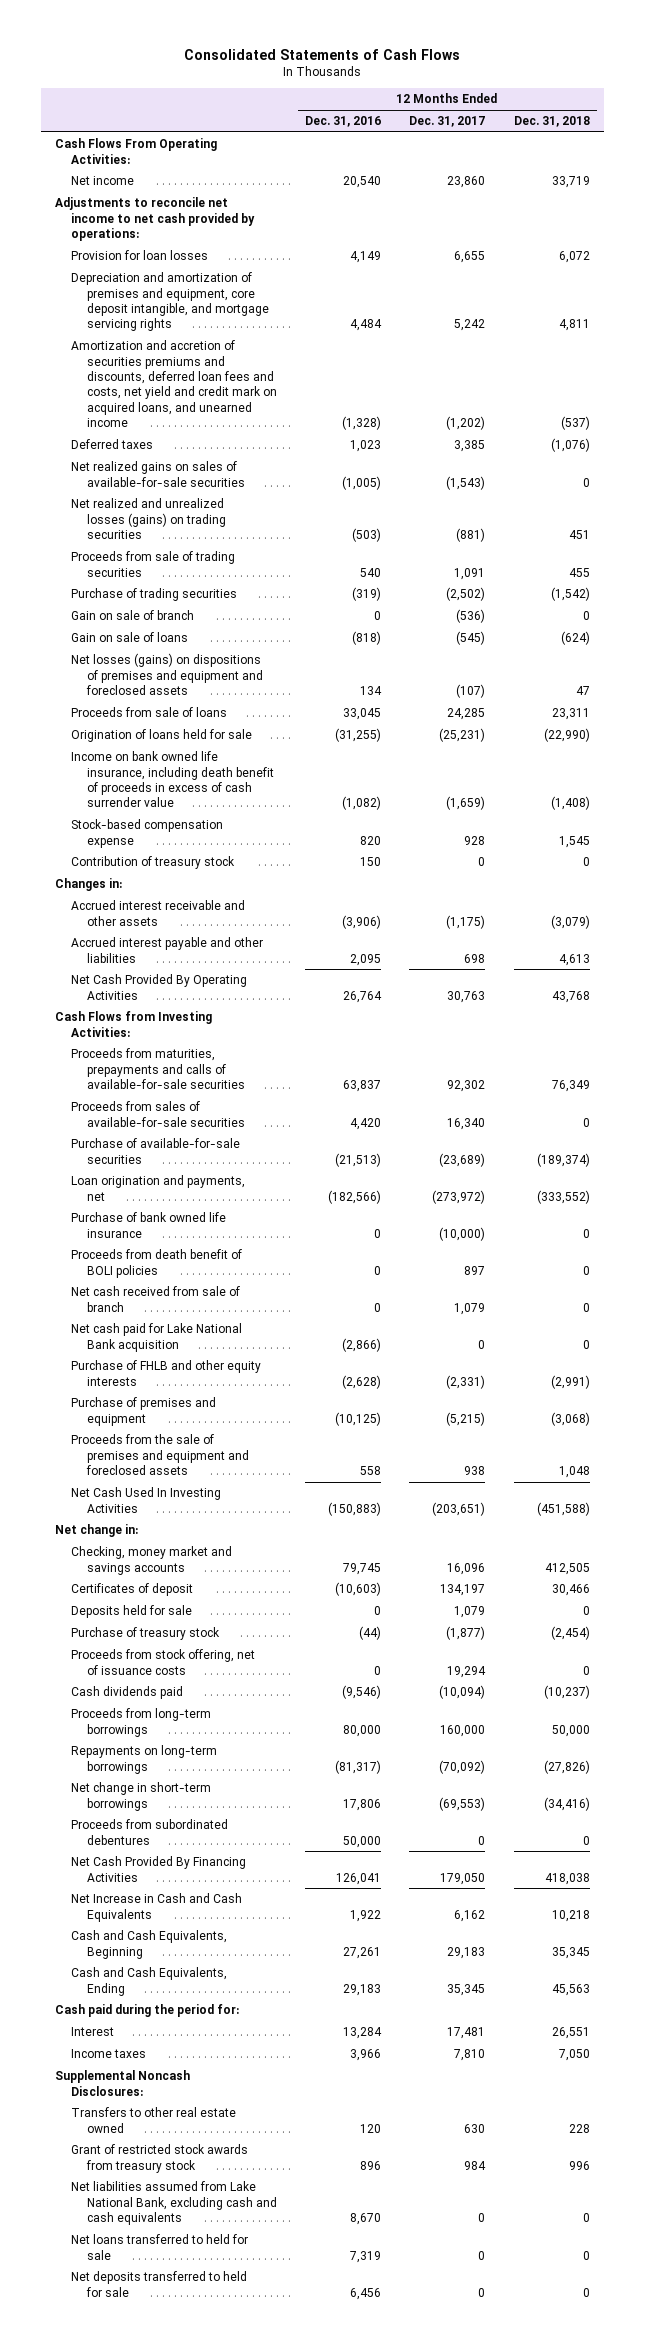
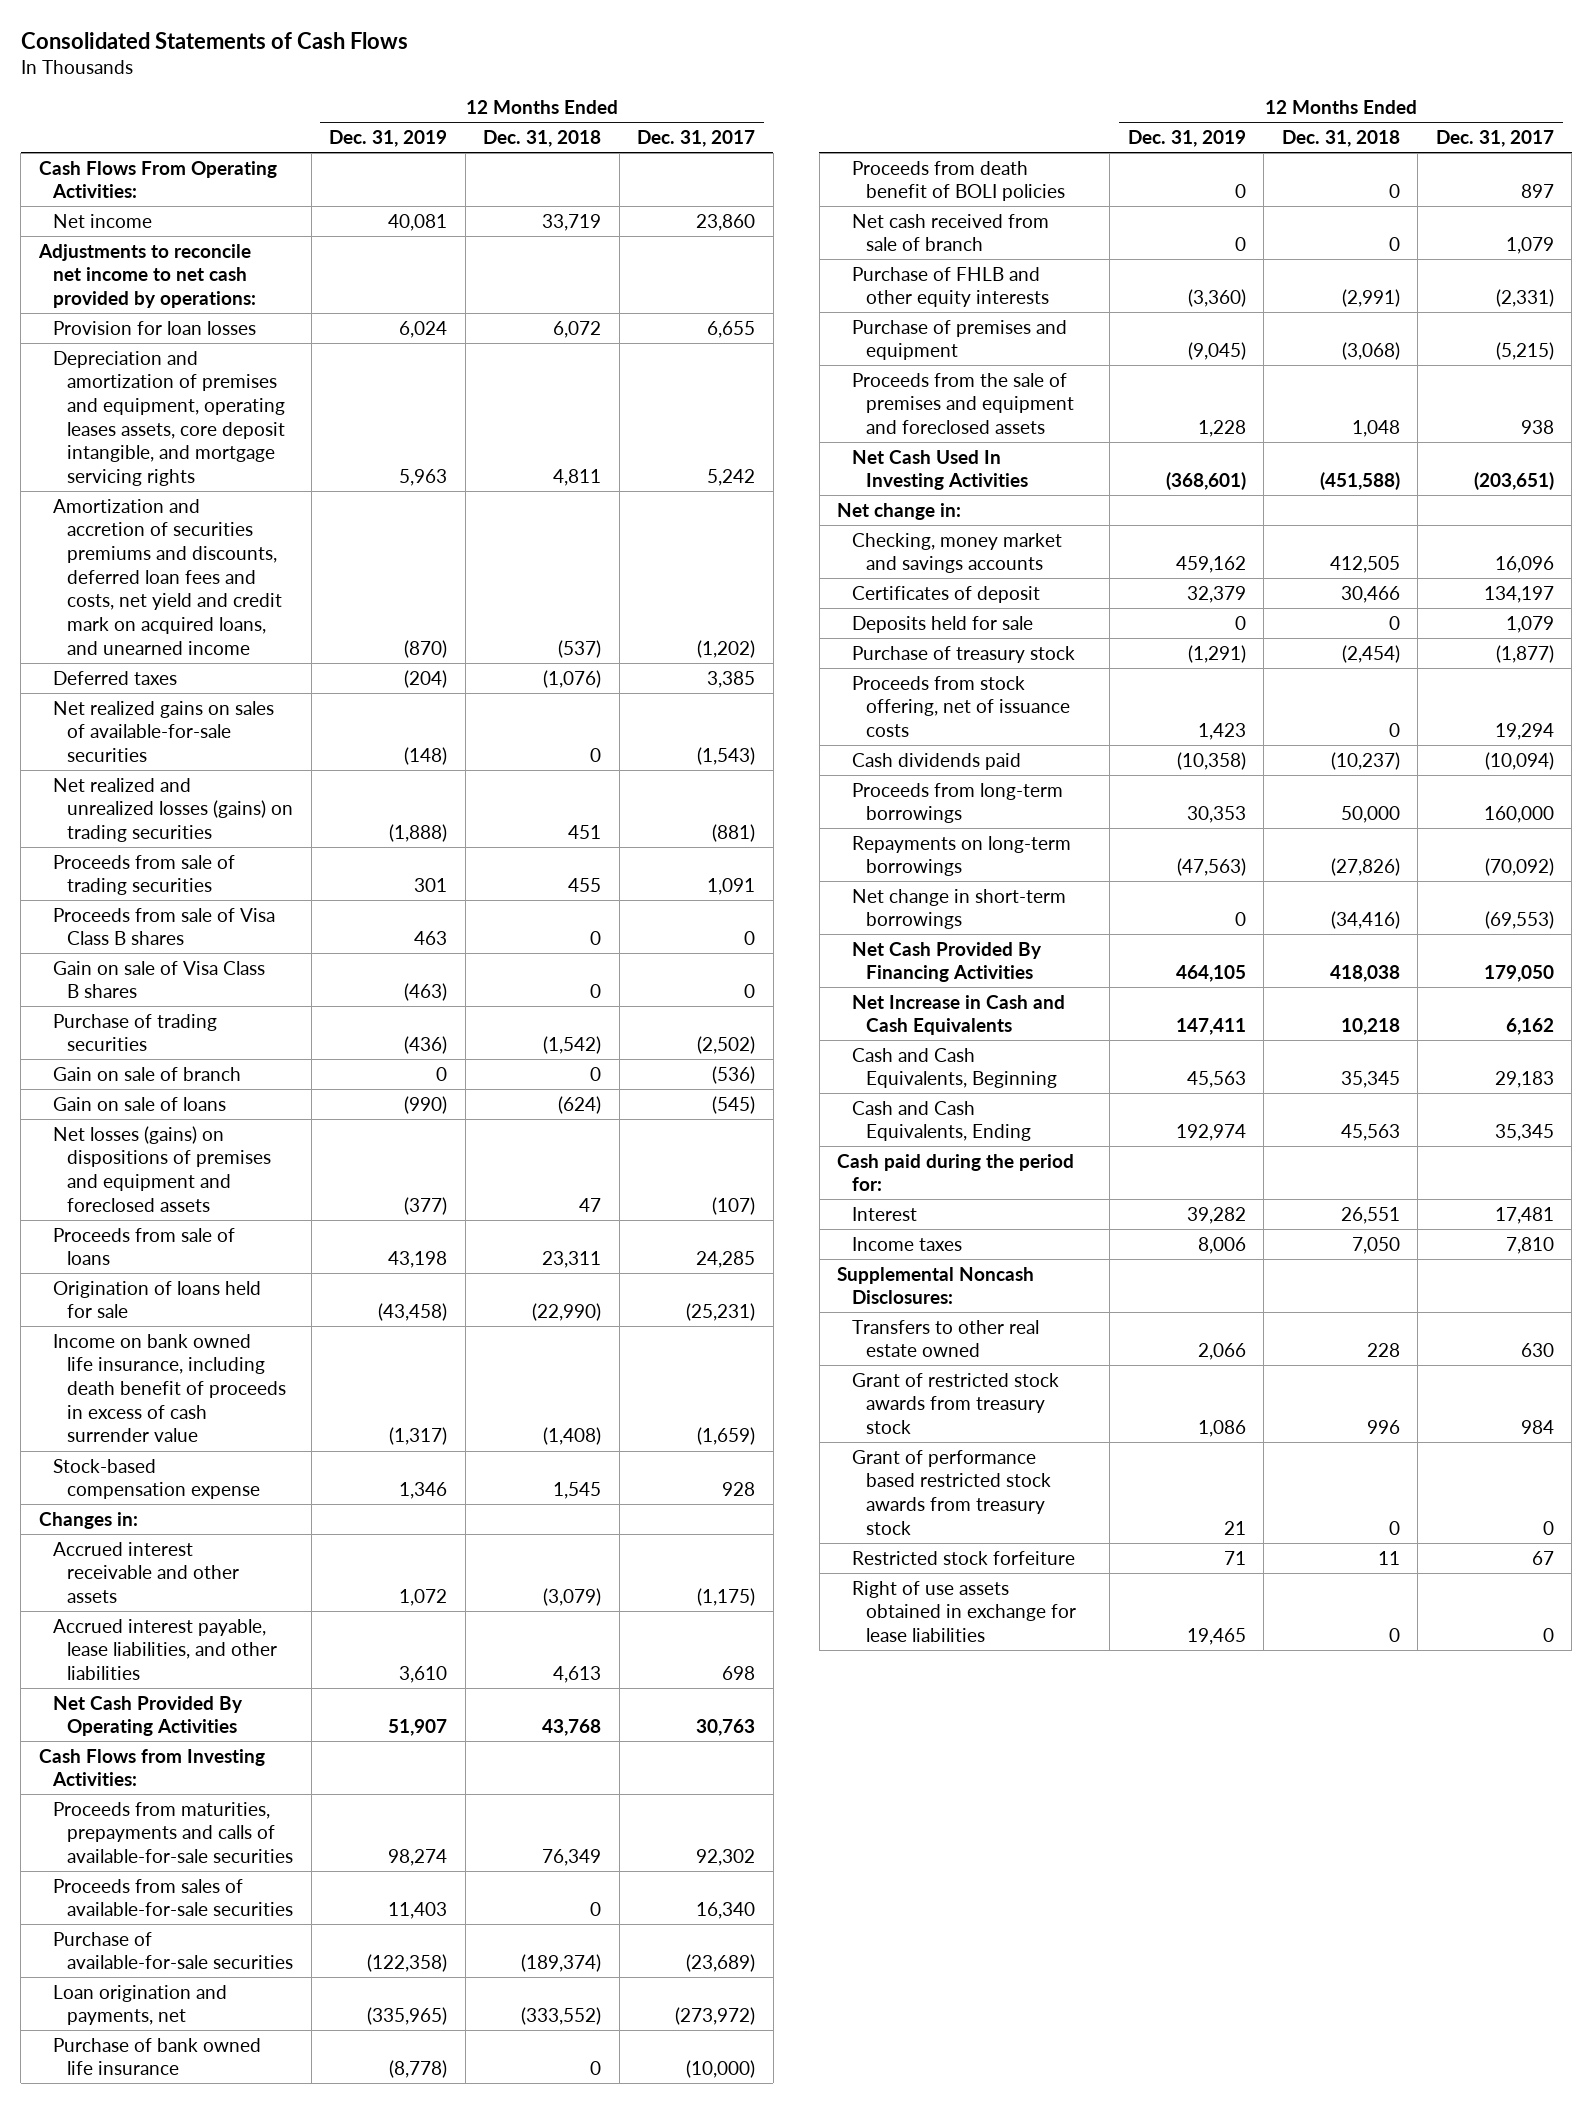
[305,116,382,128] Dec. 31, 2016 -> none
none -> [329,130,448,148] Dec. 31, 2019
[70,272,269,332] Depreciation and amortization of premises and equipment, core deposit intangible, and mortgage servicing rights -> [52,350,286,487] Depreciation and amortization of premises and equipment, operating leases assets, core deposit intangible, and mortgage servicing rights
none -> [52,907,275,946] Proceeds from sale of Visa Class B shares
none -> [52,960,265,999] Gain on sale of Visa Class B shares
[70,856,235,870] Contribution of treasury stock -> none
[70,937,263,963] Accrued interest payable and other liabilities -> [52,1618,278,1680] Accrued interest payable, lease liabilities, and other liabilities
[70,1323,242,1352] Net cash paid for Lake National Bank acquisition -> none
[70,1819,228,1845] Proceeds from subordinated debentures -> none
[70,2181,277,2225] Net liabilities assumed from Lake National Bank, excluding cash and cash equivalents -> none
[70,2234,248,2260] Net loans transferred to held for sale -> none
[70,2271,247,2297] Net deposits transferred to held for sale -> none
none -> [851,1449,1051,1535] Grant of performance based restricted stock awards from treasury stock
none -> [851,1550,1075,1565] Restricted stock forfeiture
none -> [851,1580,1076,1642] Right of use assets obtained in exchange for lease liabilities

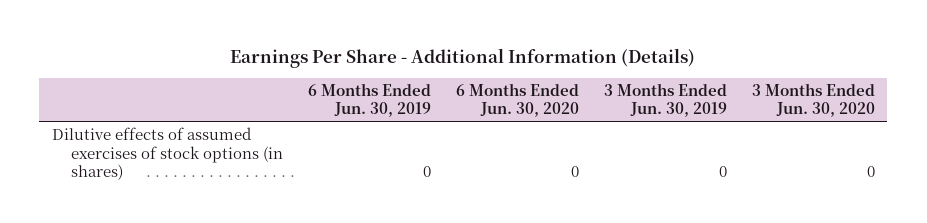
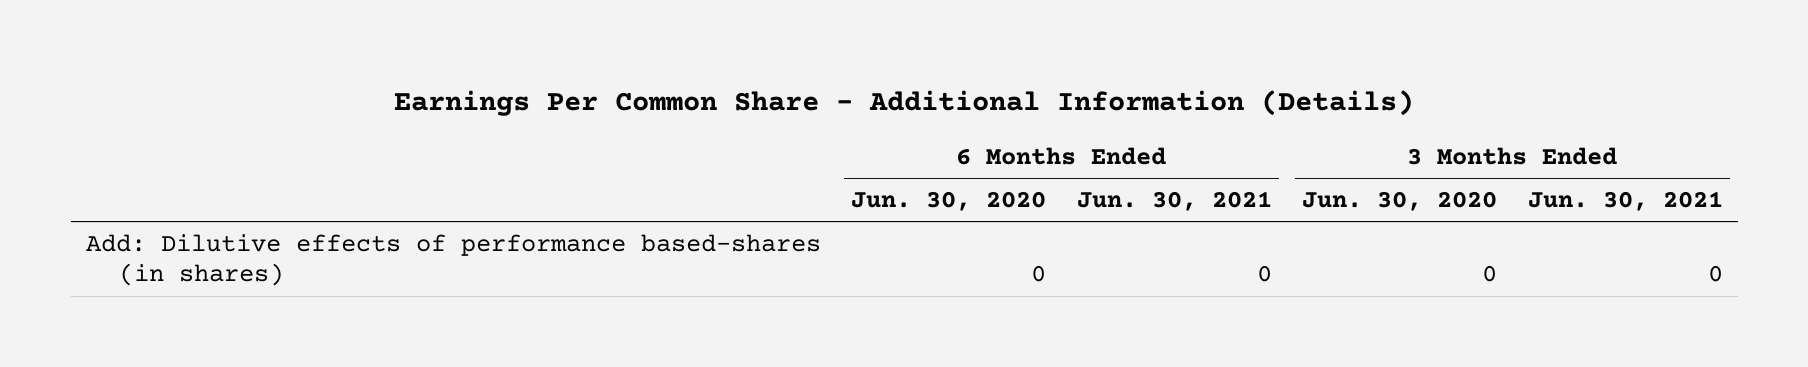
[230,47,696,68] Earnings Per Share - Additional Information (Details) -> [394,89,1415,116] Earnings Per Common Share - Additional Information (Details)
[307,82,431,118] 6 Months Ended Jun. 30, 2019 -> none
[603,82,727,118] 3 Months Ended Jun. 30, 2019 -> none
none -> [1076,191,1272,212] Jun. 30, 2021
none -> [1527,191,1723,212] Jun. 30, 2021
[51,127,283,181] Dilutive effects of assumed exercises of stock options (in shares) -> [85,233,821,287] Add: Dilutive effects of performance based-shares (in shares)

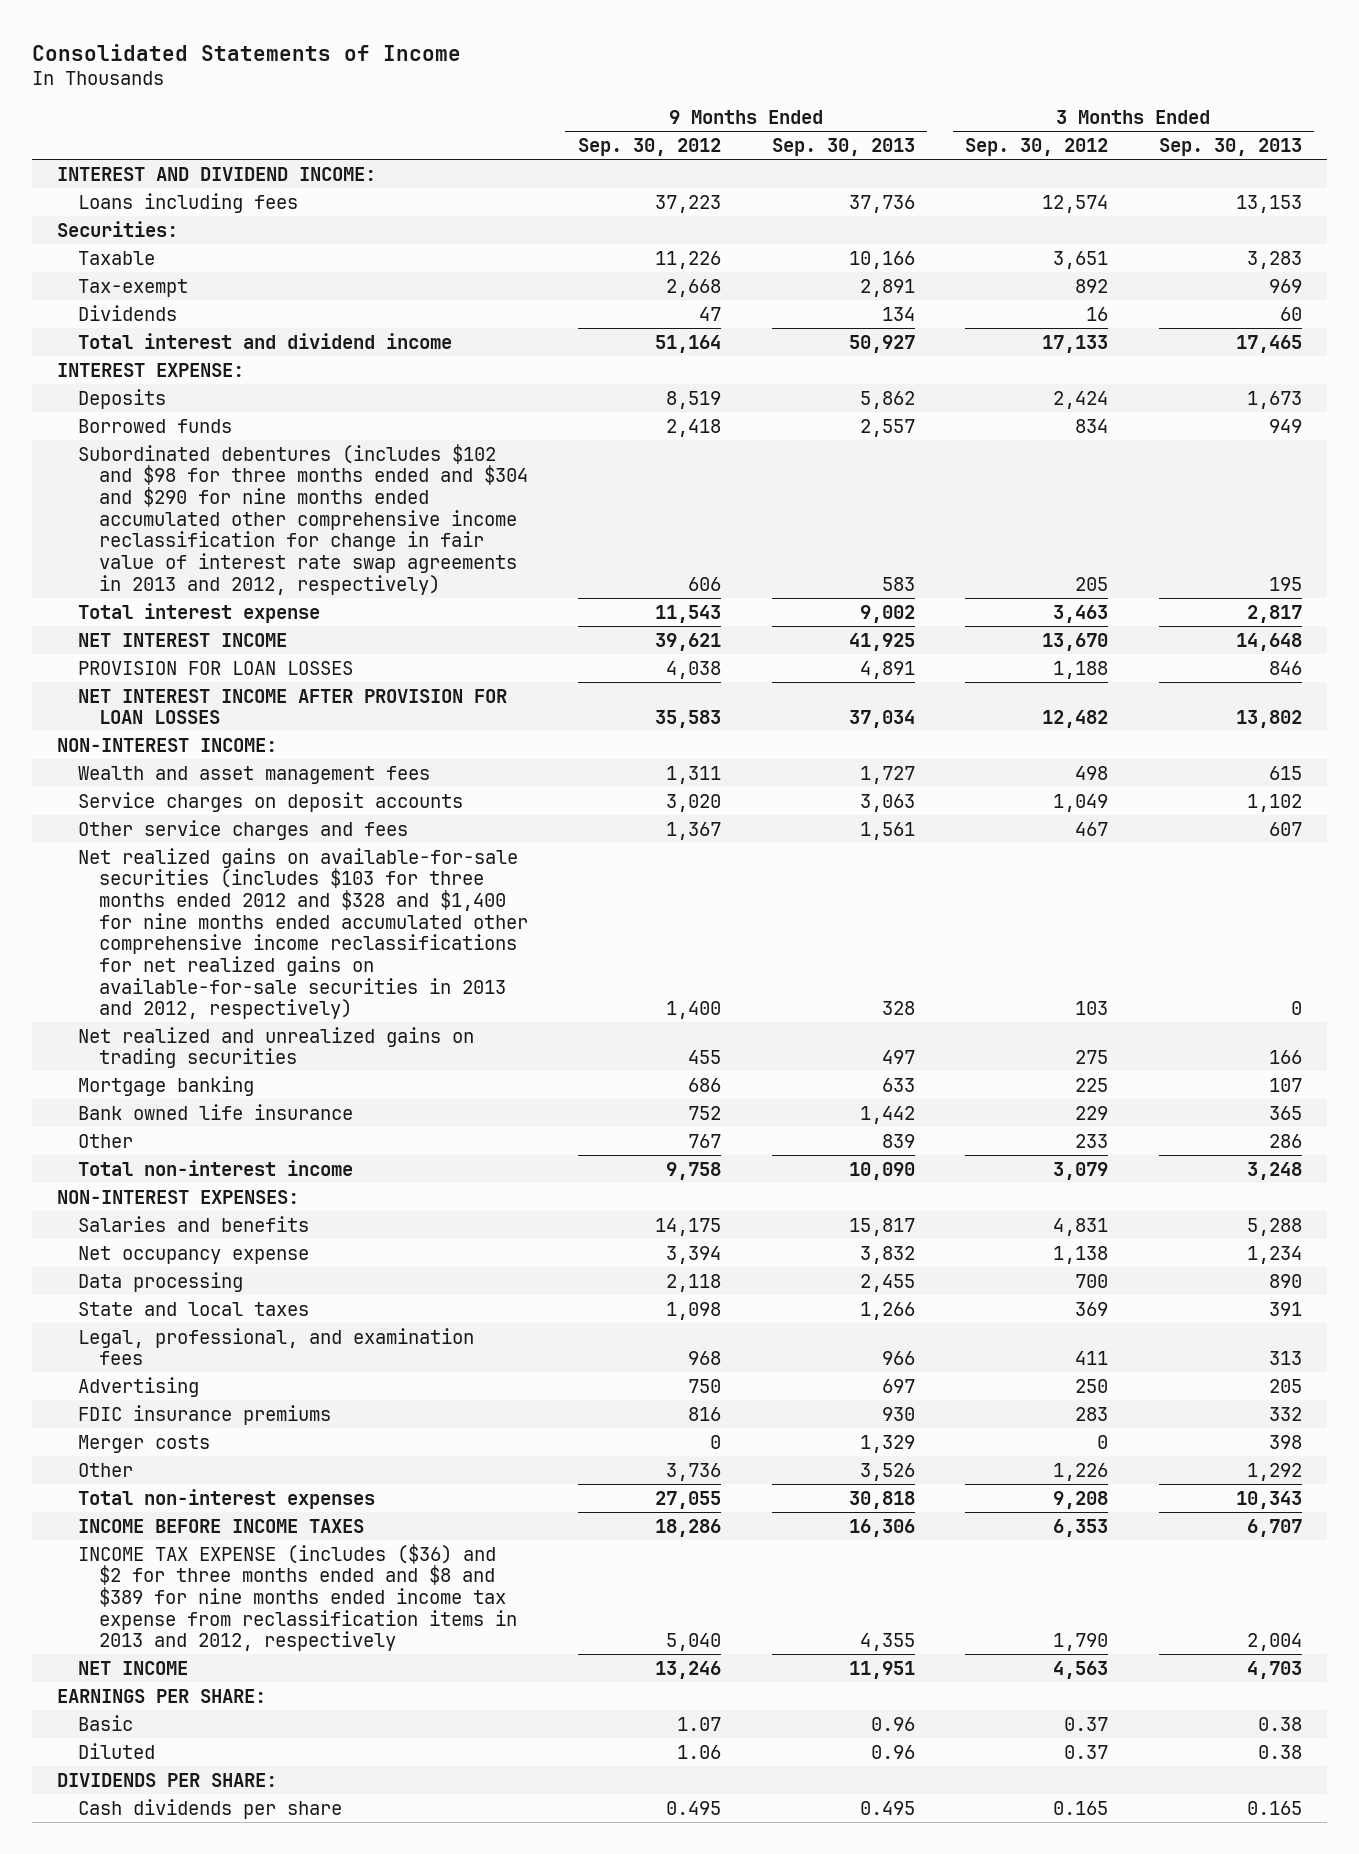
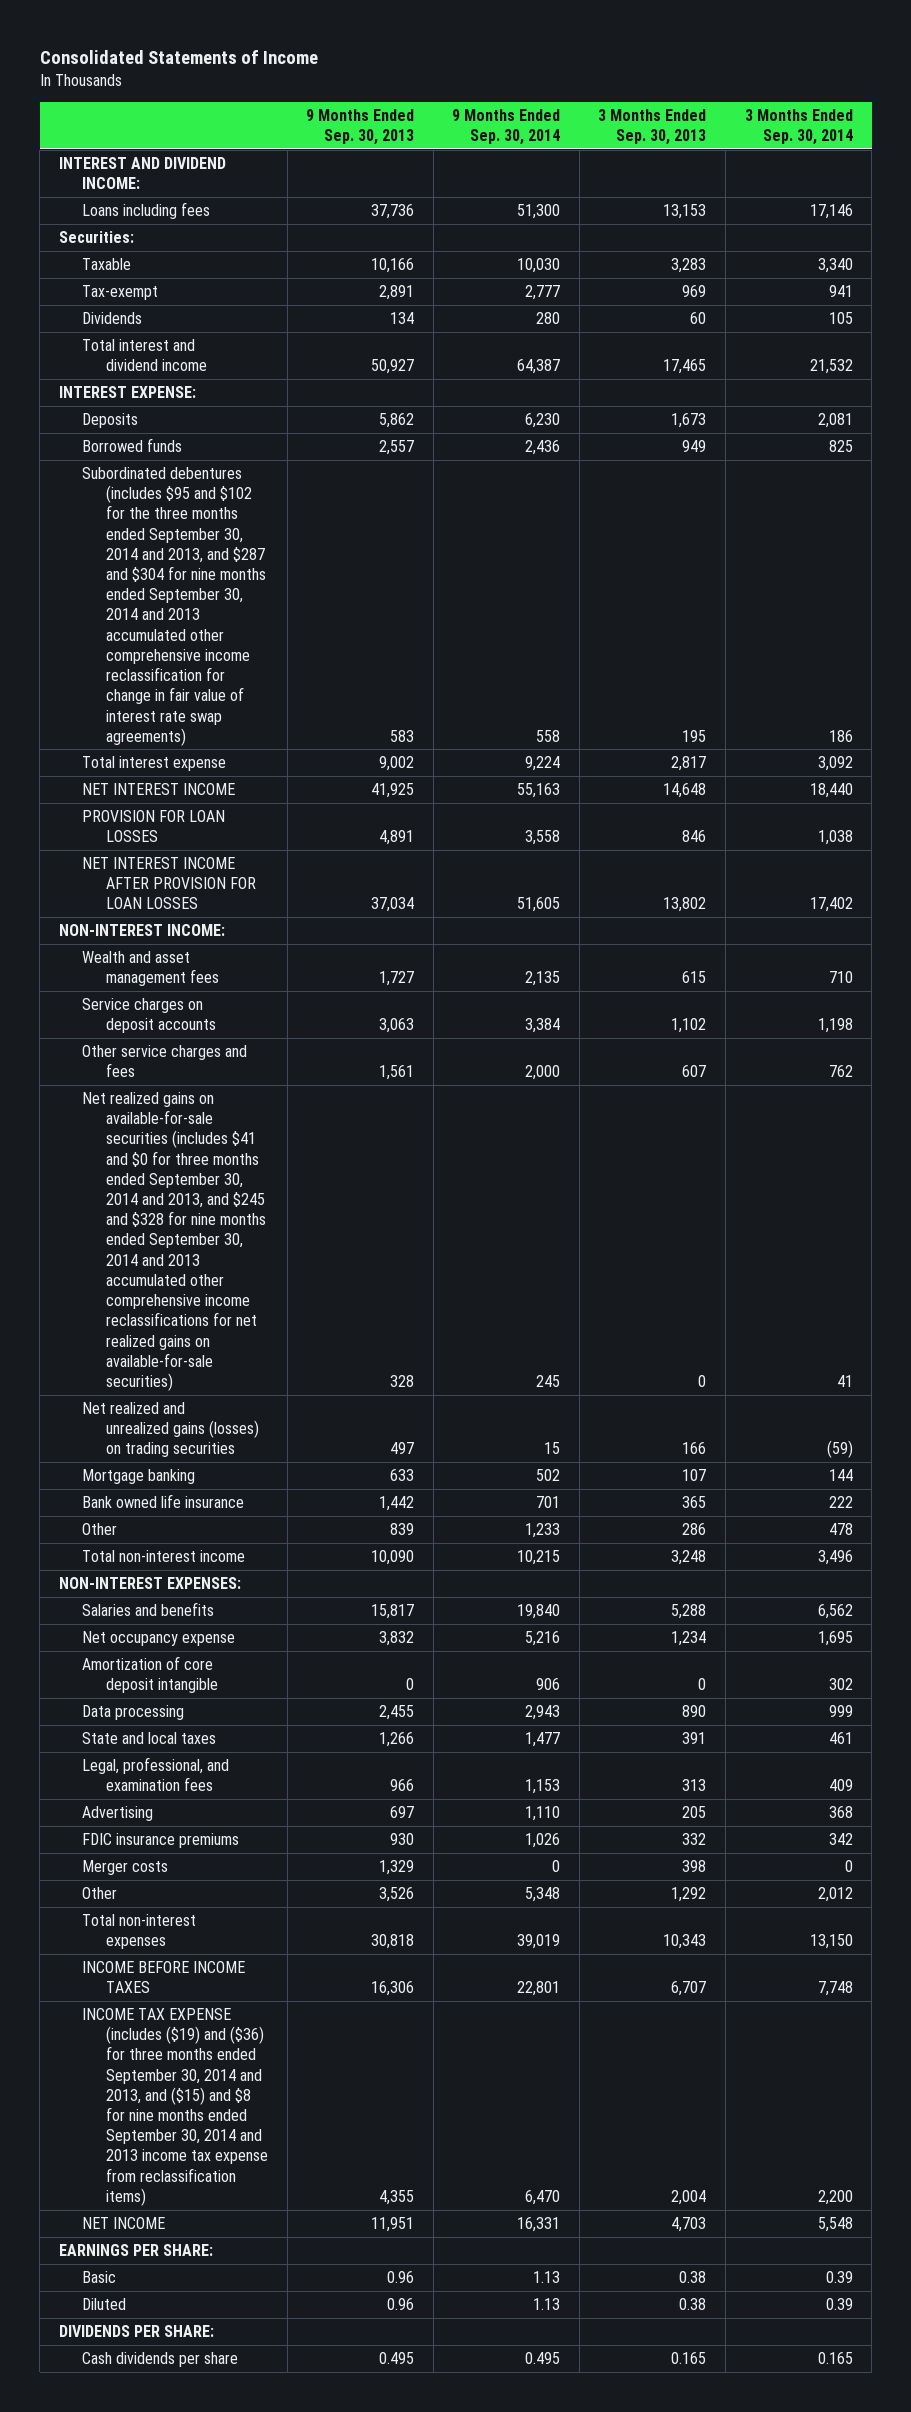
[578,137,722,156] Sep. 30, 2012 -> none
[965,137,1109,156] Sep. 30, 2012 -> none
none -> [452,108,561,145] 9 Months Ended Sep. 30, 2014
none -> [744,108,853,145] 3 Months Ended Sep. 30, 2014
[77,443,528,595] Subordinated debentures (includes $102 and $98 for three months ended and $304 and $290 for nine months ended accumulated other comprehensive income reclassification for change in fair value of interest rate swap agreements in 2013 and 2012, respectively) -> [82,466,266,746] Subordinated debentures (includes $95 and $102 for the three months ended September 30, 2014 and 2013, and $287 and $304 for nine months ended September 30, 2014 and 2013 accumulated other comprehensive income reclassification for change in fair value of interest rate swap agreements)
[77,847,528,1020] Net realized gains on available-for-sale securities (includes $103 for three months ended 2012 and $328 and $1,400 for nine months ended accumulated other comprehensive income reclassifications for net realized gains on available-for-sale securities in 2013 and 2012, respectively) -> [82,1091,266,1392] Net realized gains on available-for-sale securities (includes $41 and $0 for three months ended September 30, 2014 and 2013, and $245 and $328 for nine months ended September 30, 2014 and 2013 accumulated other comprehensive income reclassifications for net realized gains on available-for-sale securities)
[77,1026,474,1069] Net realized and unrealized gains on trading securities -> [82,1401,259,1458] Net realized and unrealized gains (losses) on trading securities
none -> [82,1655,218,1694] Amortization of core deposit intangible
[77,1543,517,1652] INCOME TAX EXPENSE (includes ($36) and $2 for three months ended and $8 and $389 for nine months ended income tax expense from reclassification items in 2013 and 2012, respectively -> [82,2007,268,2206] INCOME TAX EXPENSE (includes ($19) and ($36) for three months ended September 30, 2014 and 2013, and ($15) and $8 for nine months ended September 30, 2014 and 2013 income tax expense from reclassification items)

